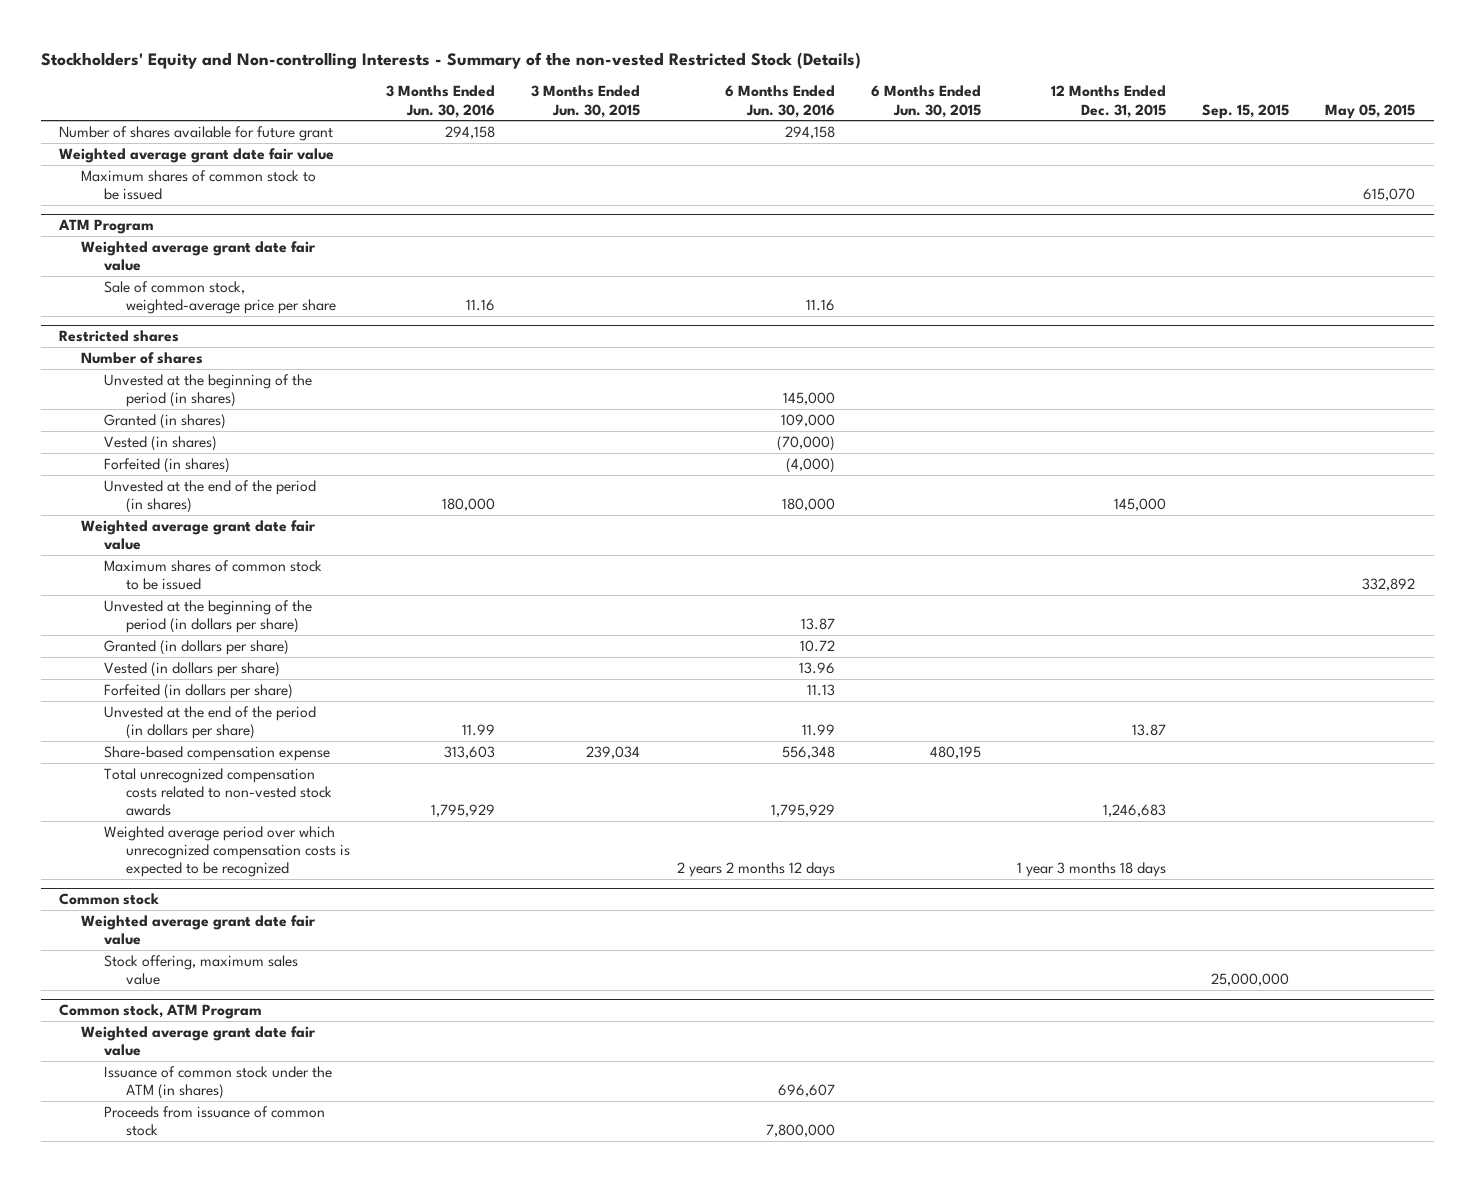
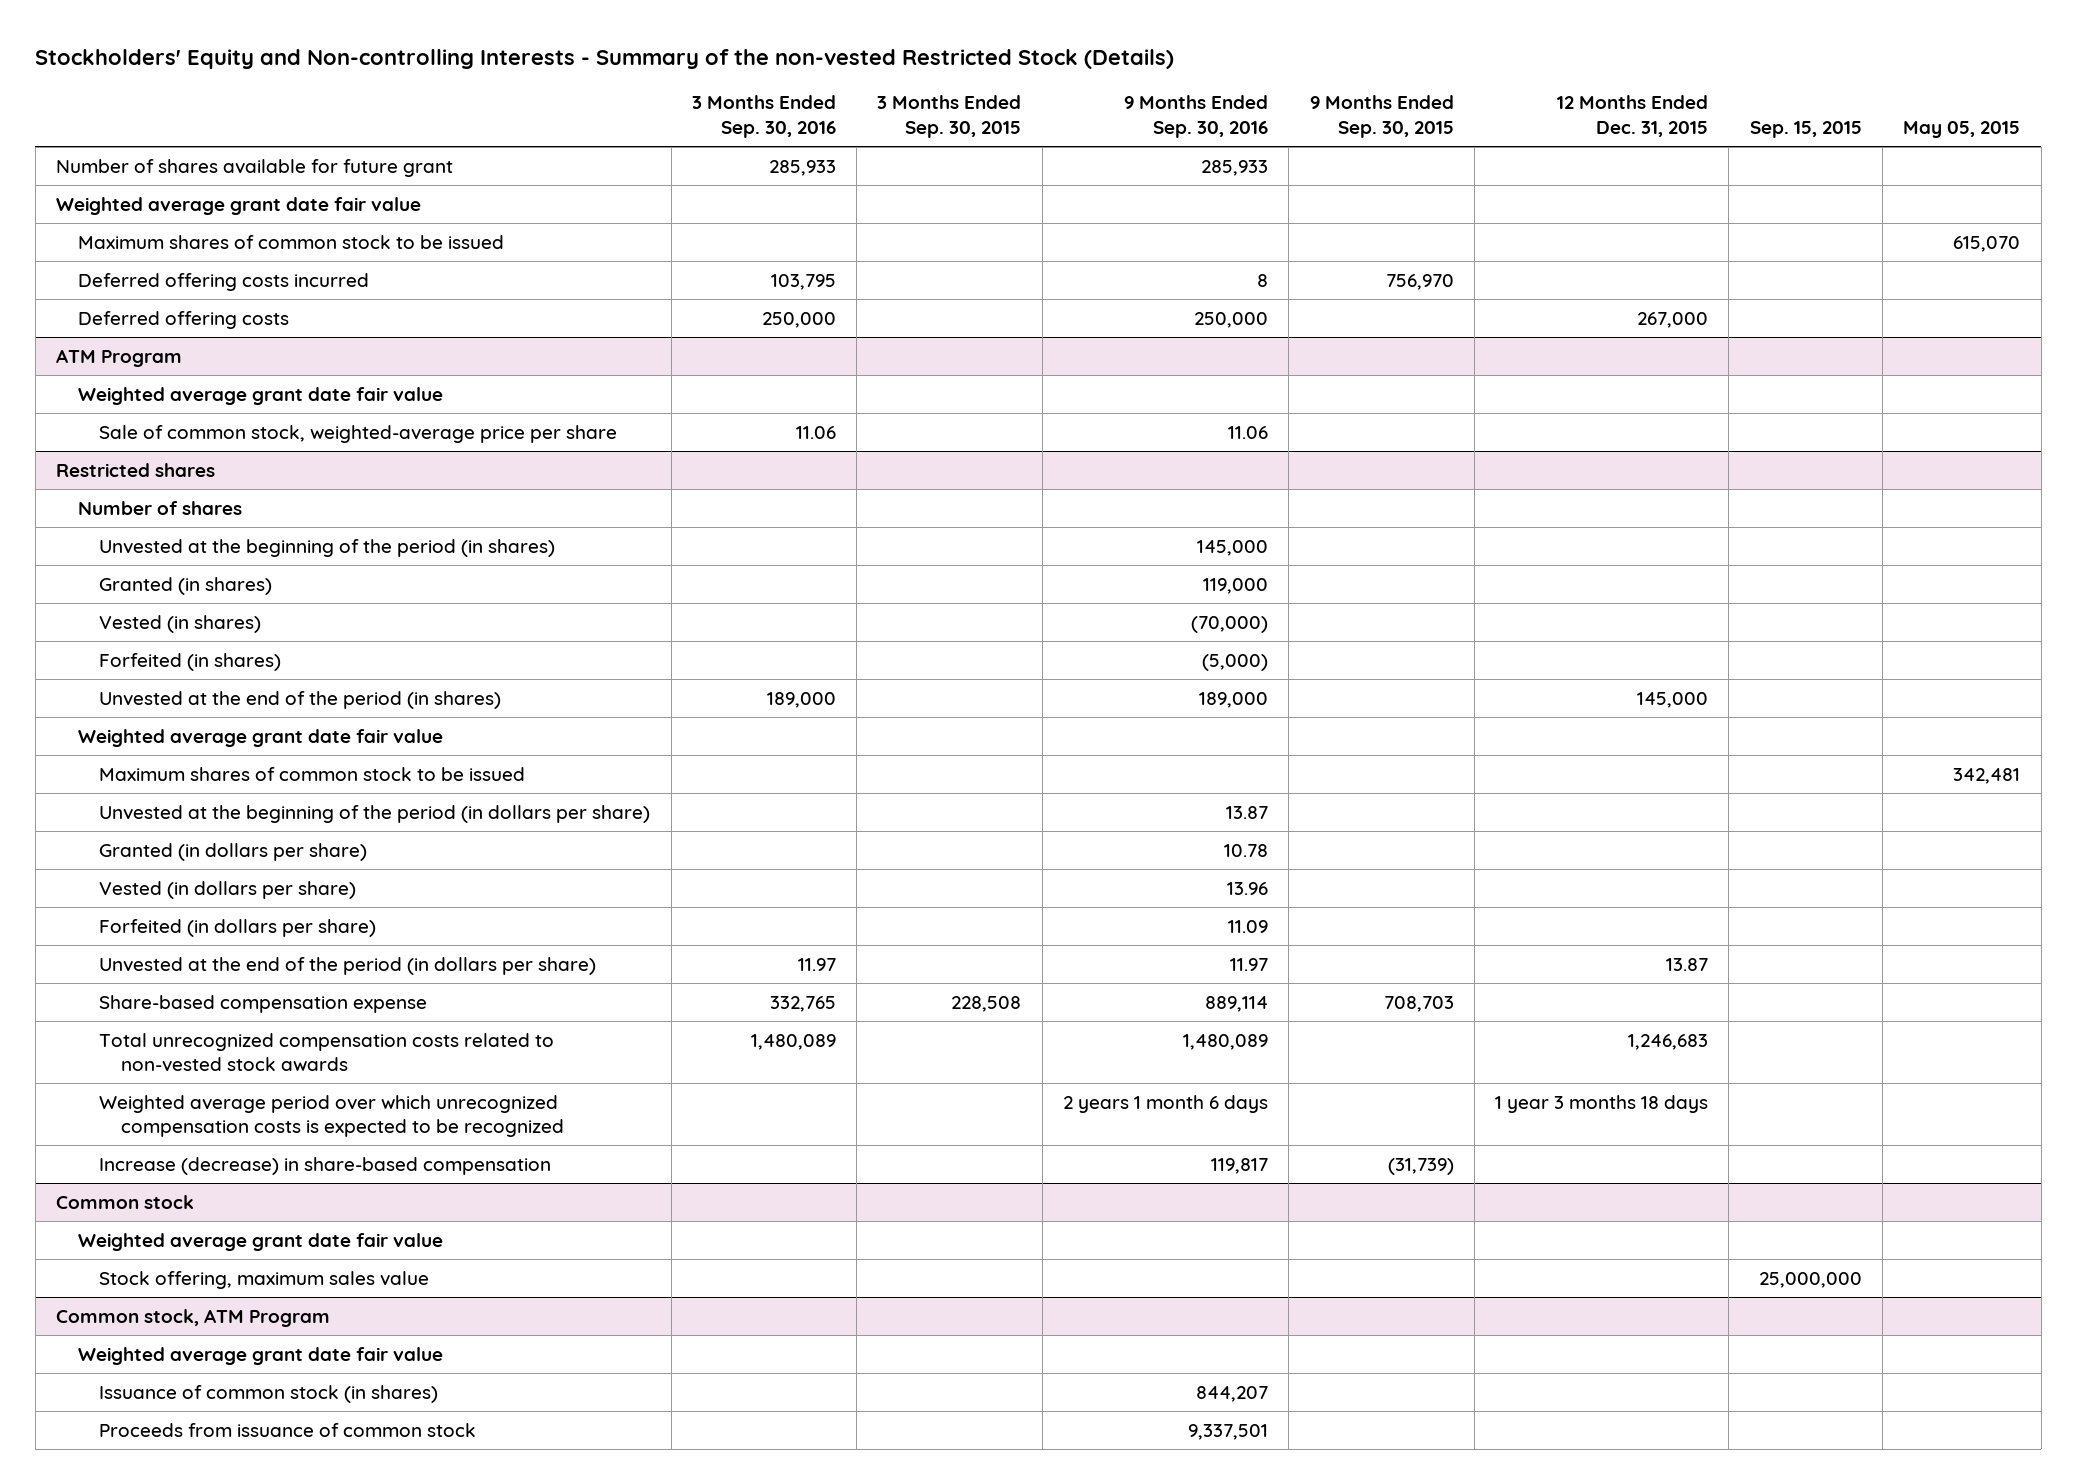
[386,85,496,118] 3 Months Ended Jun. 30, 2016 -> none
[531,85,641,118] 3 Months Ended Jun. 30, 2015 -> none
[724,85,835,118] 6 Months Ended Jun. 30, 2016 -> none
[870,85,981,118] 6 Months Ended Jun. 30, 2015 -> none
none -> [691,95,836,138] 3 Months Ended Sep. 30, 2016
none -> [877,95,1022,138] 3 Months Ended Sep. 30, 2015
none -> [1123,95,1268,138] 9 Months Ended Sep. 30, 2016
none -> [1309,95,1454,138] 9 Months Ended Sep. 30, 2015
none -> [77,272,369,291] Deferred offering costs incurred
none -> [77,310,289,329] Deferred offering costs
[1362,578,1416,592] 332,892 -> [1953,767,2021,784] 342,481
none -> [99,1156,552,1175] Increase (decrease) in share-based compensation
[103,1065,332,1100] Issuance of common stock under the ATM (in shares) -> [99,1384,439,1403] Issuance of common stock (in shares)

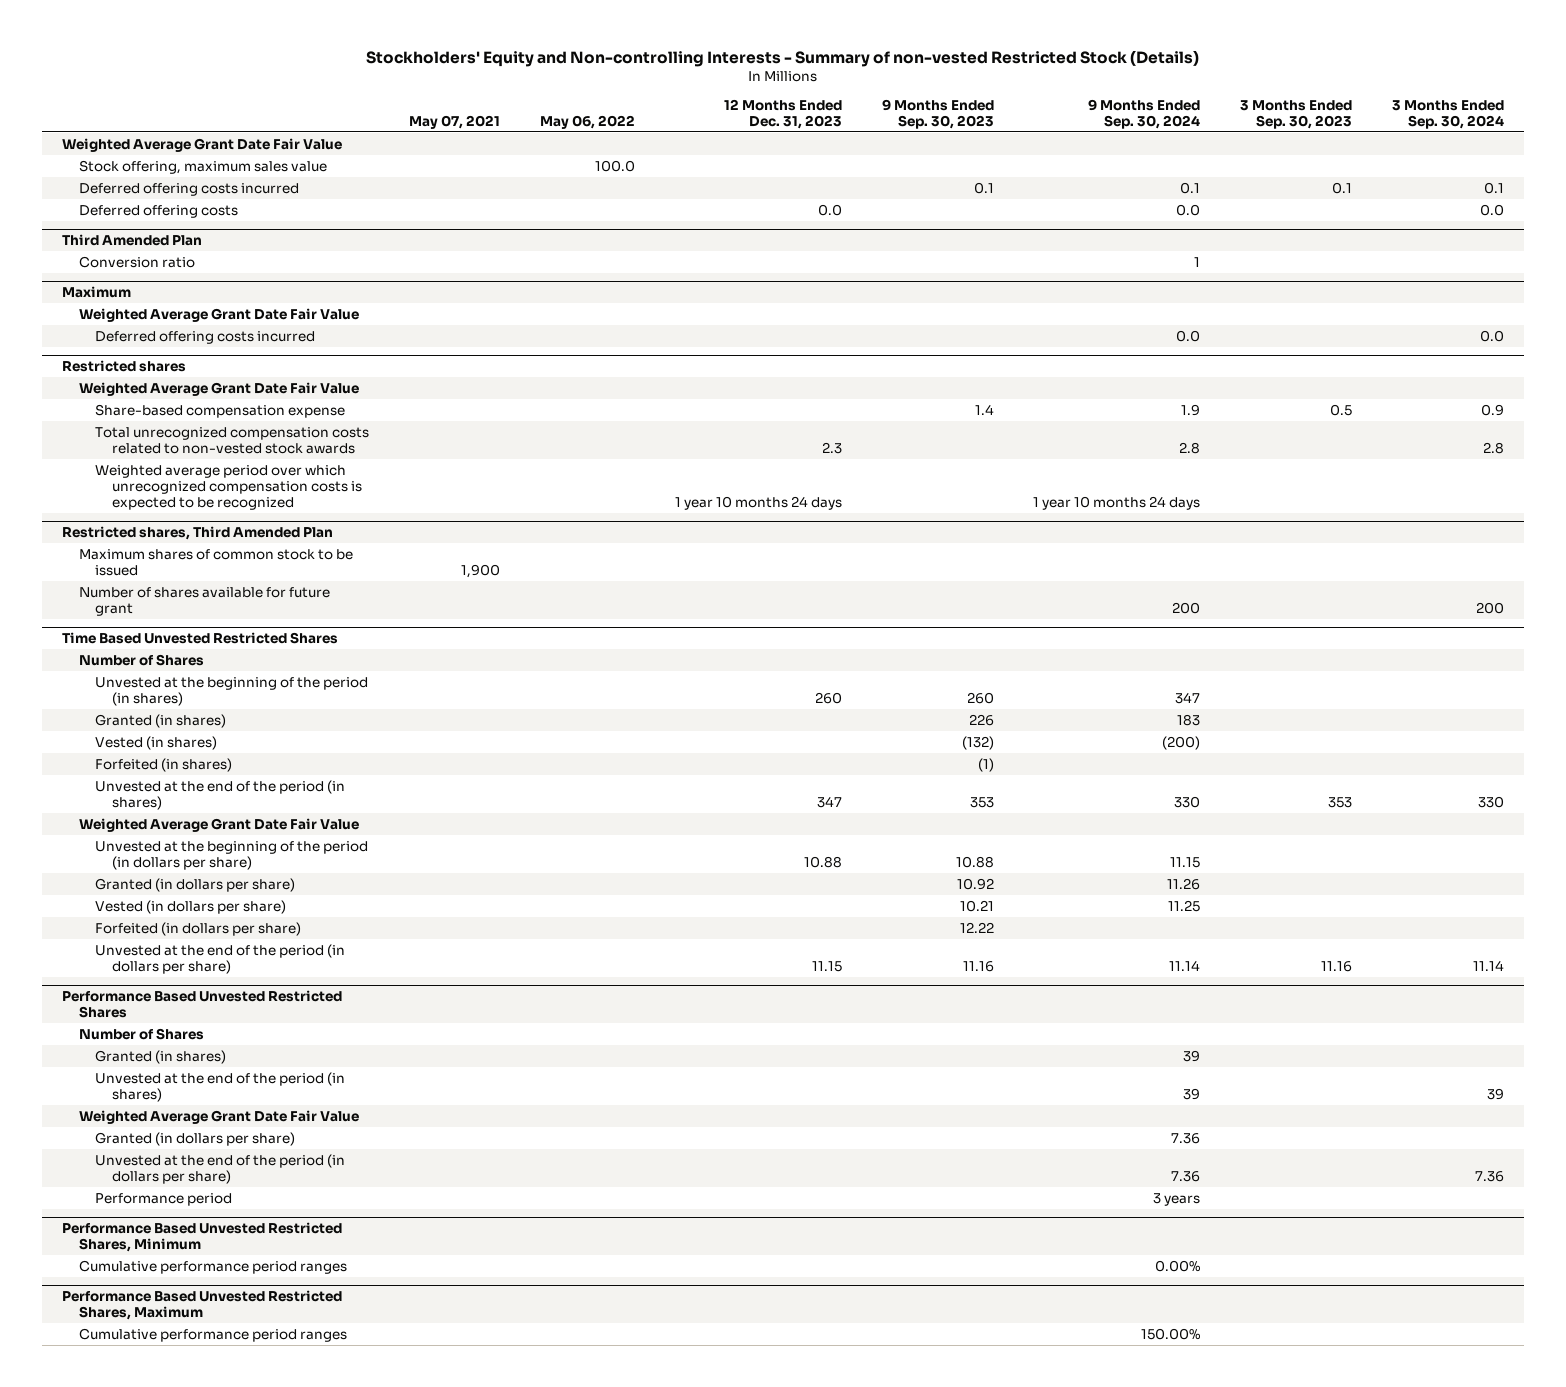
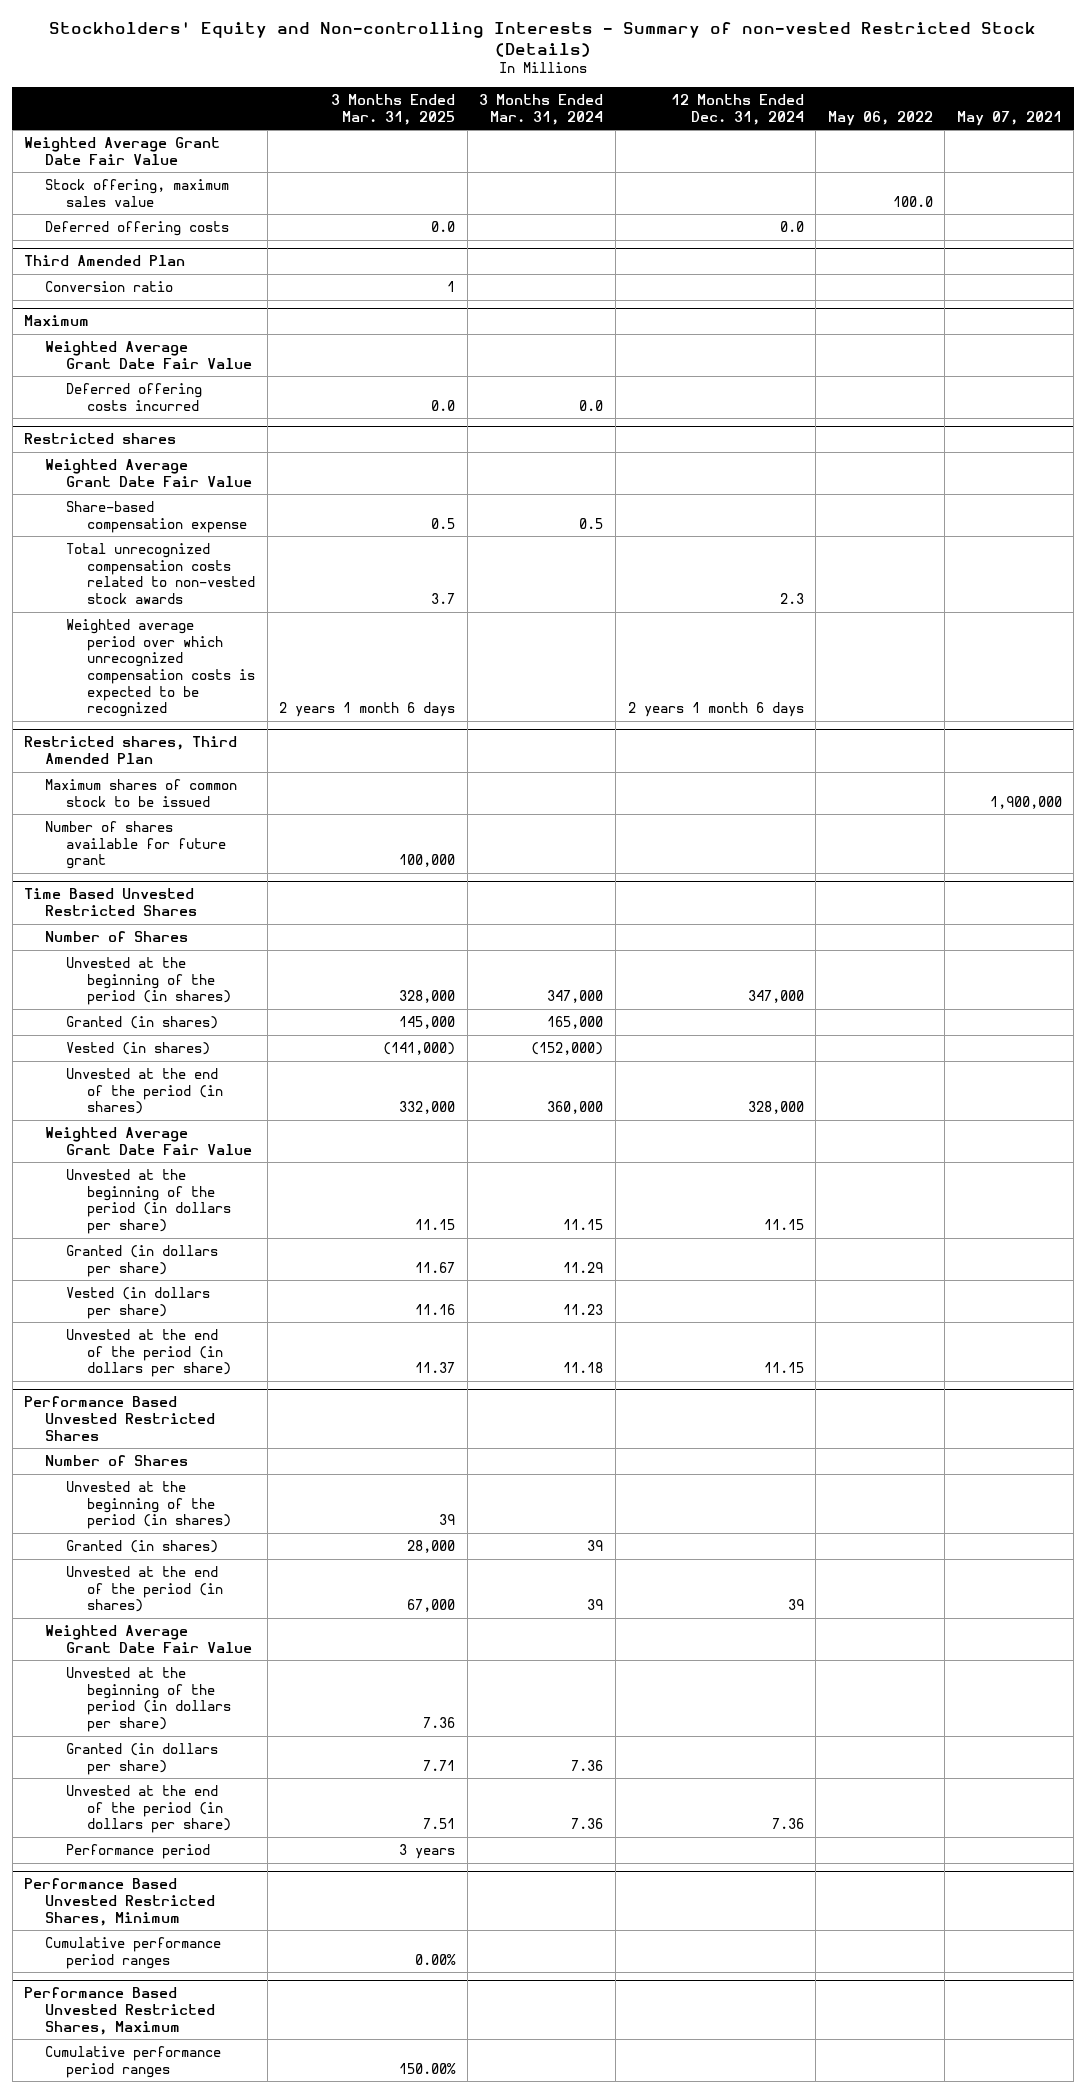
[723,98,842,129] 12 Months Ended Dec. 31, 2023 -> none
[881,98,994,129] 9 Months Ended Sep. 30, 2023 -> none
[1088,98,1201,129] 9 Months Ended Sep. 30, 2024 -> none
[1240,99,1353,129] 3 Months Ended Sep. 30, 2023 -> none
[1392,99,1505,129] 3 Months Ended Sep. 30, 2024 -> none
none -> [331,93,456,125] 3 Months Ended Mar. 31, 2025
none -> [479,93,604,125] 3 Months Ended Mar. 31, 2024
none -> [670,93,804,125] 12 Months Ended Dec. 31, 2024
[78,182,299,196] Deferred offering costs incurred -> none
[461,563,501,578] 1,900 -> [989,795,1062,809] 1,900,000
[95,757,233,772] Forfeited (in shares) -> none
[95,921,302,936] Forfeited (in dollars per share) -> none
none -> [66,1481,232,1530] Unvested at the beginning of the period (in shares)
none -> [66,1667,232,1732] Unvested at the beginning of the period (in dollars per share)

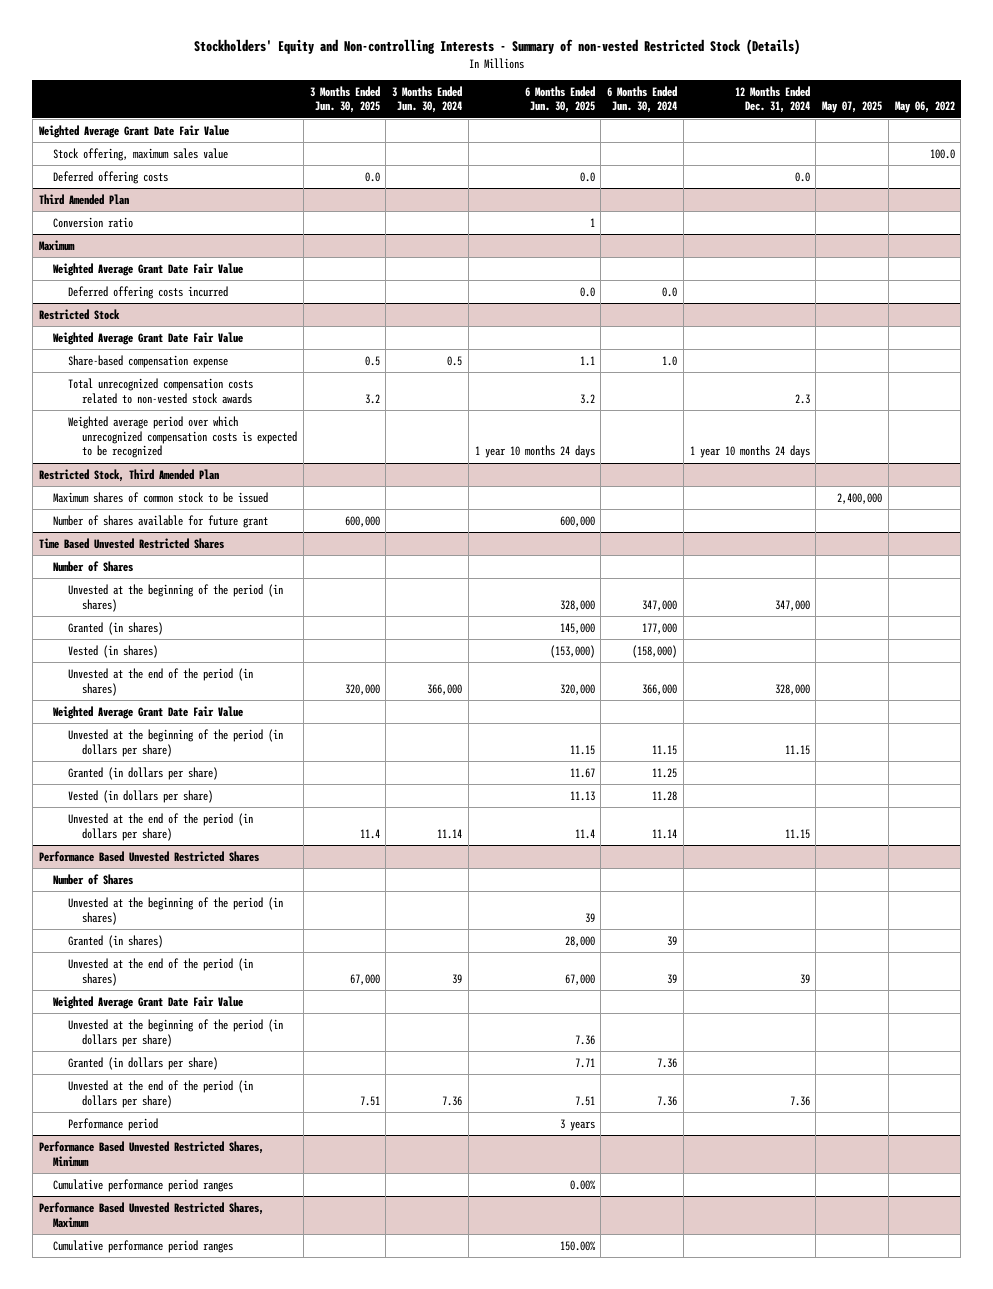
[331,93,456,125] 3 Months Ended Mar. 31, 2025 -> none
[479,93,604,125] 3 Months Ended Mar. 31, 2024 -> none
[956,110,1062,126] May 07, 2021 -> none
none -> [309,85,380,114] 3 Months Ended Jun. 30, 2025
none -> [392,85,463,114] 3 Months Ended Jun. 30, 2024
none -> [524,85,595,114] 6 Months Ended Jun. 30, 2025
none -> [607,85,678,114] 6 Months Ended Jun. 30, 2024
none -> [822,101,883,114] May 07, 2025
[24,433,177,445] Restricted shares -> [38,308,120,320] Restricted Stock
[627,702,804,718] 2 years 1 month 6 days -> [689,445,810,459] 1 year 10 months 24 days
[24,736,238,765] Restricted shares, Third Amended Plan -> [38,468,219,482] Restricted Stock, Third Amended Plan

